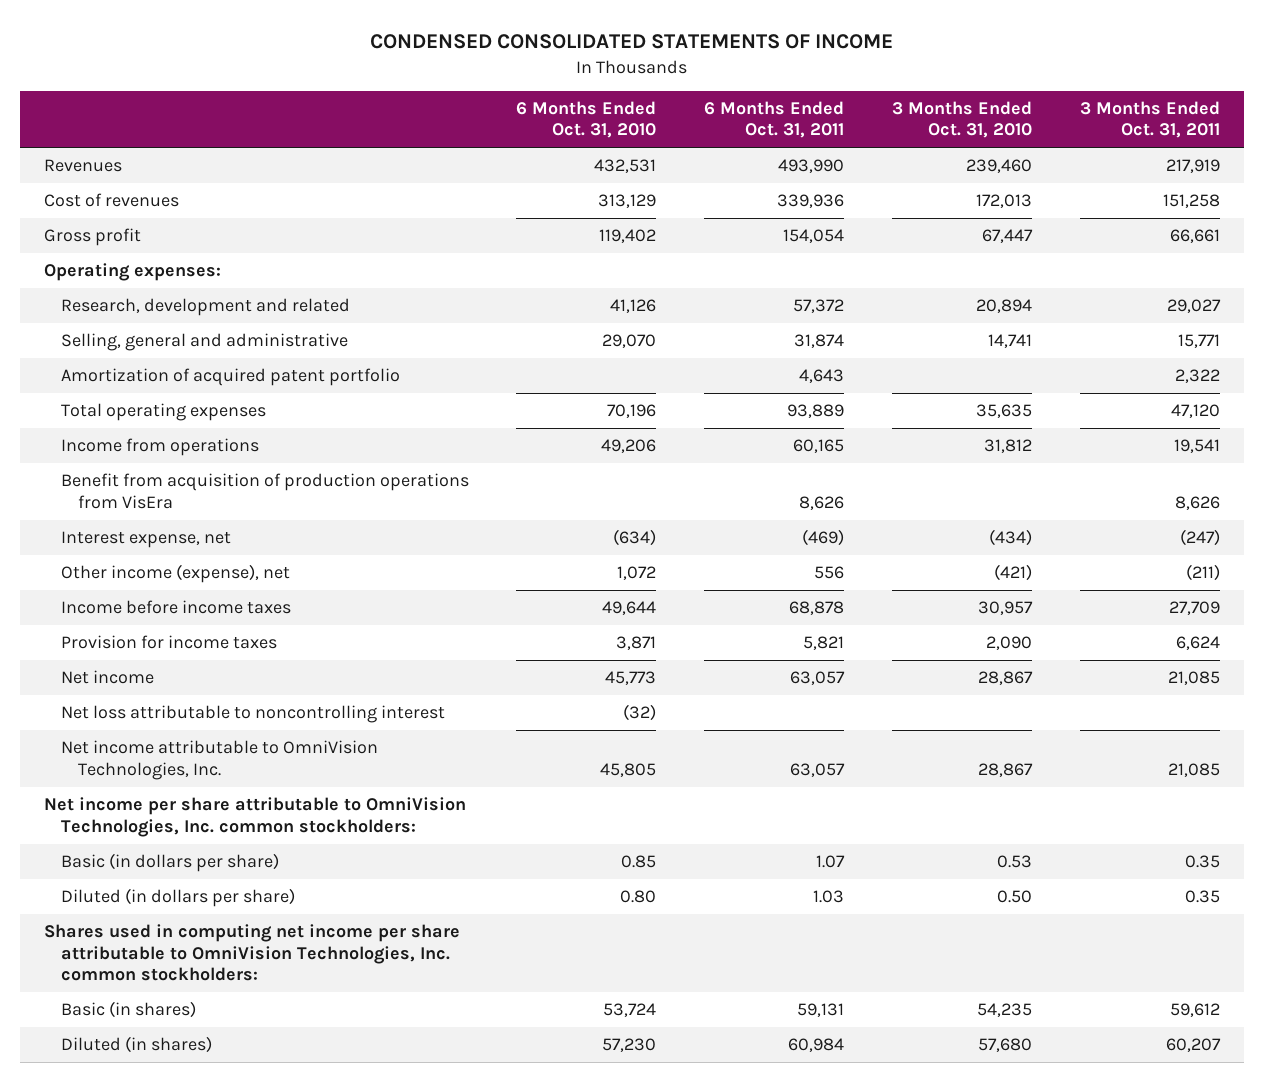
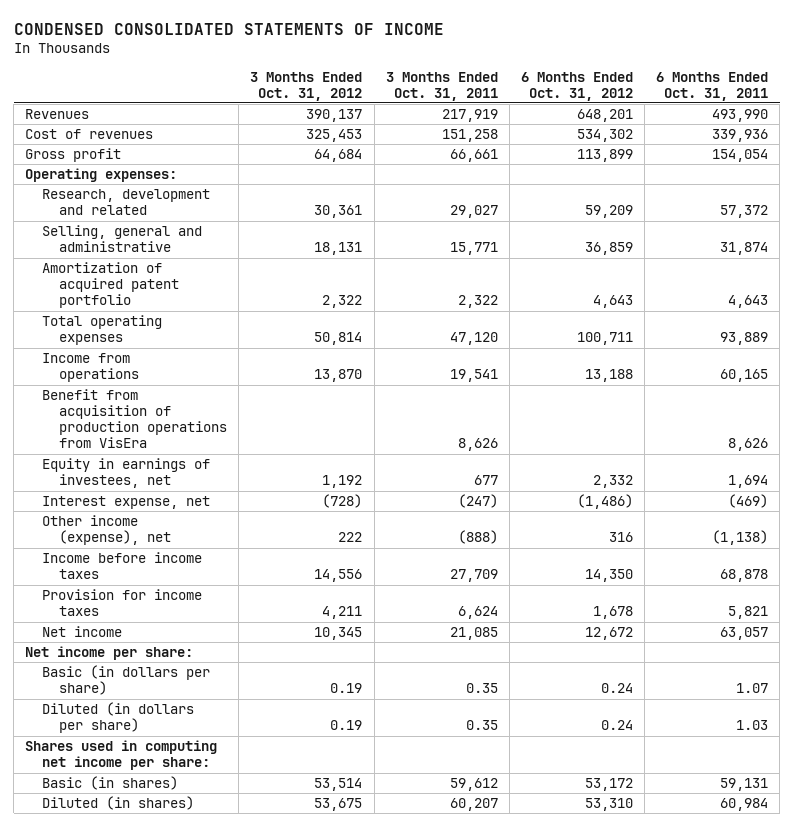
[516,101,657,139] 6 Months Ended Oct. 31, 2010 -> none
[891,101,1032,139] 3 Months Ended Oct. 31, 2010 -> none
none -> [250,71,363,101] 3 Months Ended Oct. 31, 2012
none -> [520,71,633,101] 6 Months Ended Oct. 31, 2012
none -> [42,458,211,489] Equity in earnings of investees, net
[814,566,845,580] 556 -> [712,530,769,546] (1,138)
[1185,564,1220,582] (211) -> [457,530,498,545] (888)
[60,705,445,724] Net loss attributable to noncontrolling interest -> none
[60,740,378,780] Net income attributable to OmniVision Technologies, Inc. -> none
[43,797,466,837] Net income per share attributable to OmniVision Technologies, Inc. common stockholders: -> [25,646,194,661] Net income per share:
[43,924,460,981] Shares used in computing net income per share attributable to OmniVision Technologies, Inc. common stockholders: -> [25,740,218,771] Shares used in computing net income per share:

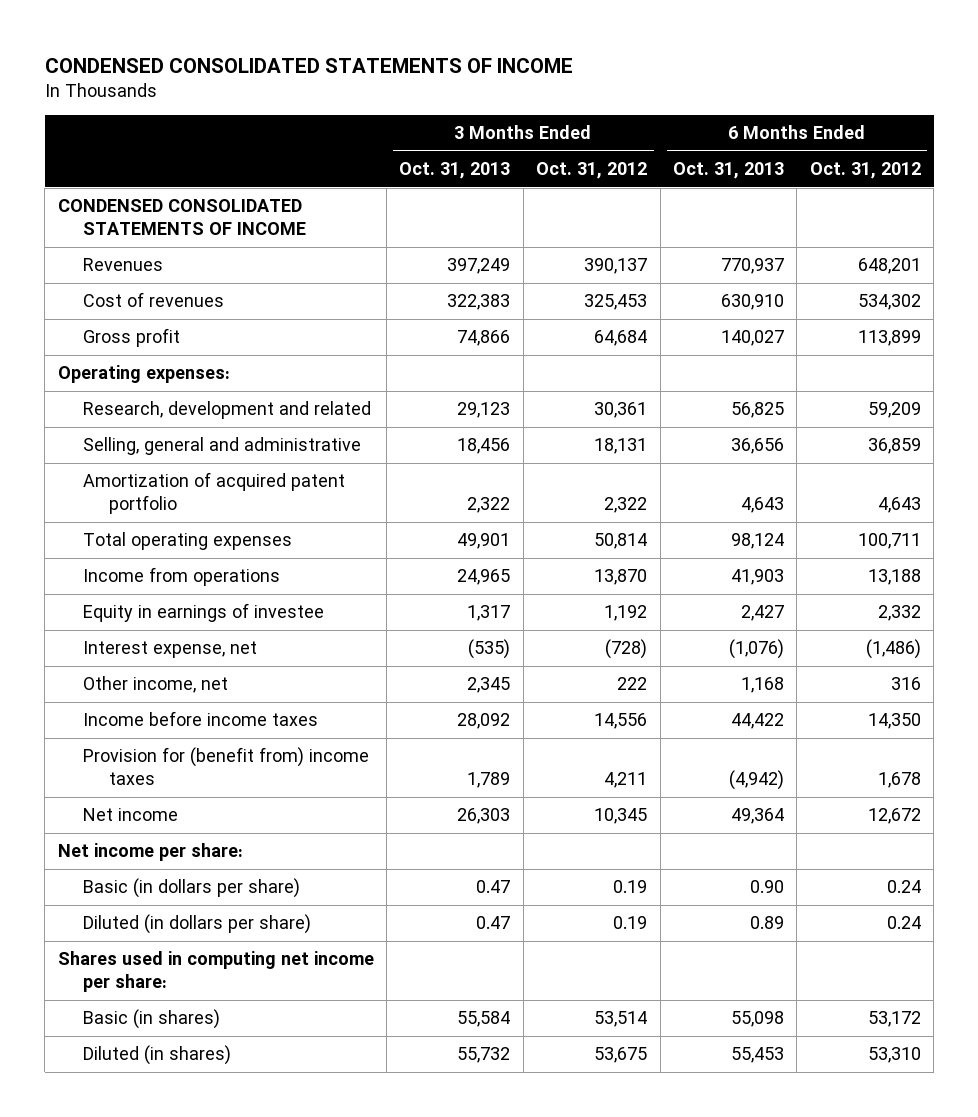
[385,71,498,101] 3 Months Ended Oct. 31, 2011 -> none
[656,71,769,101] 6 Months Ended Oct. 31, 2011 -> none
none -> [399,162,511,180] Oct. 31, 2013
none -> [672,162,784,180] Oct. 31, 2013
none -> [57,199,307,236] CONDENSED CONSOLIDATED STATEMENTS OF INCOME
[42,389,228,449] Benefit from acquisition of production operations from VisEra -> none
[42,458,211,489] Equity in earnings of investees, net -> [83,603,325,623] Equity in earnings of investee
[42,515,172,546] Other income (expense), net -> [83,676,229,694] Other income, net
[42,589,203,617] Provision for income taxes -> [83,747,370,786] Provision for (benefit from) income taxes

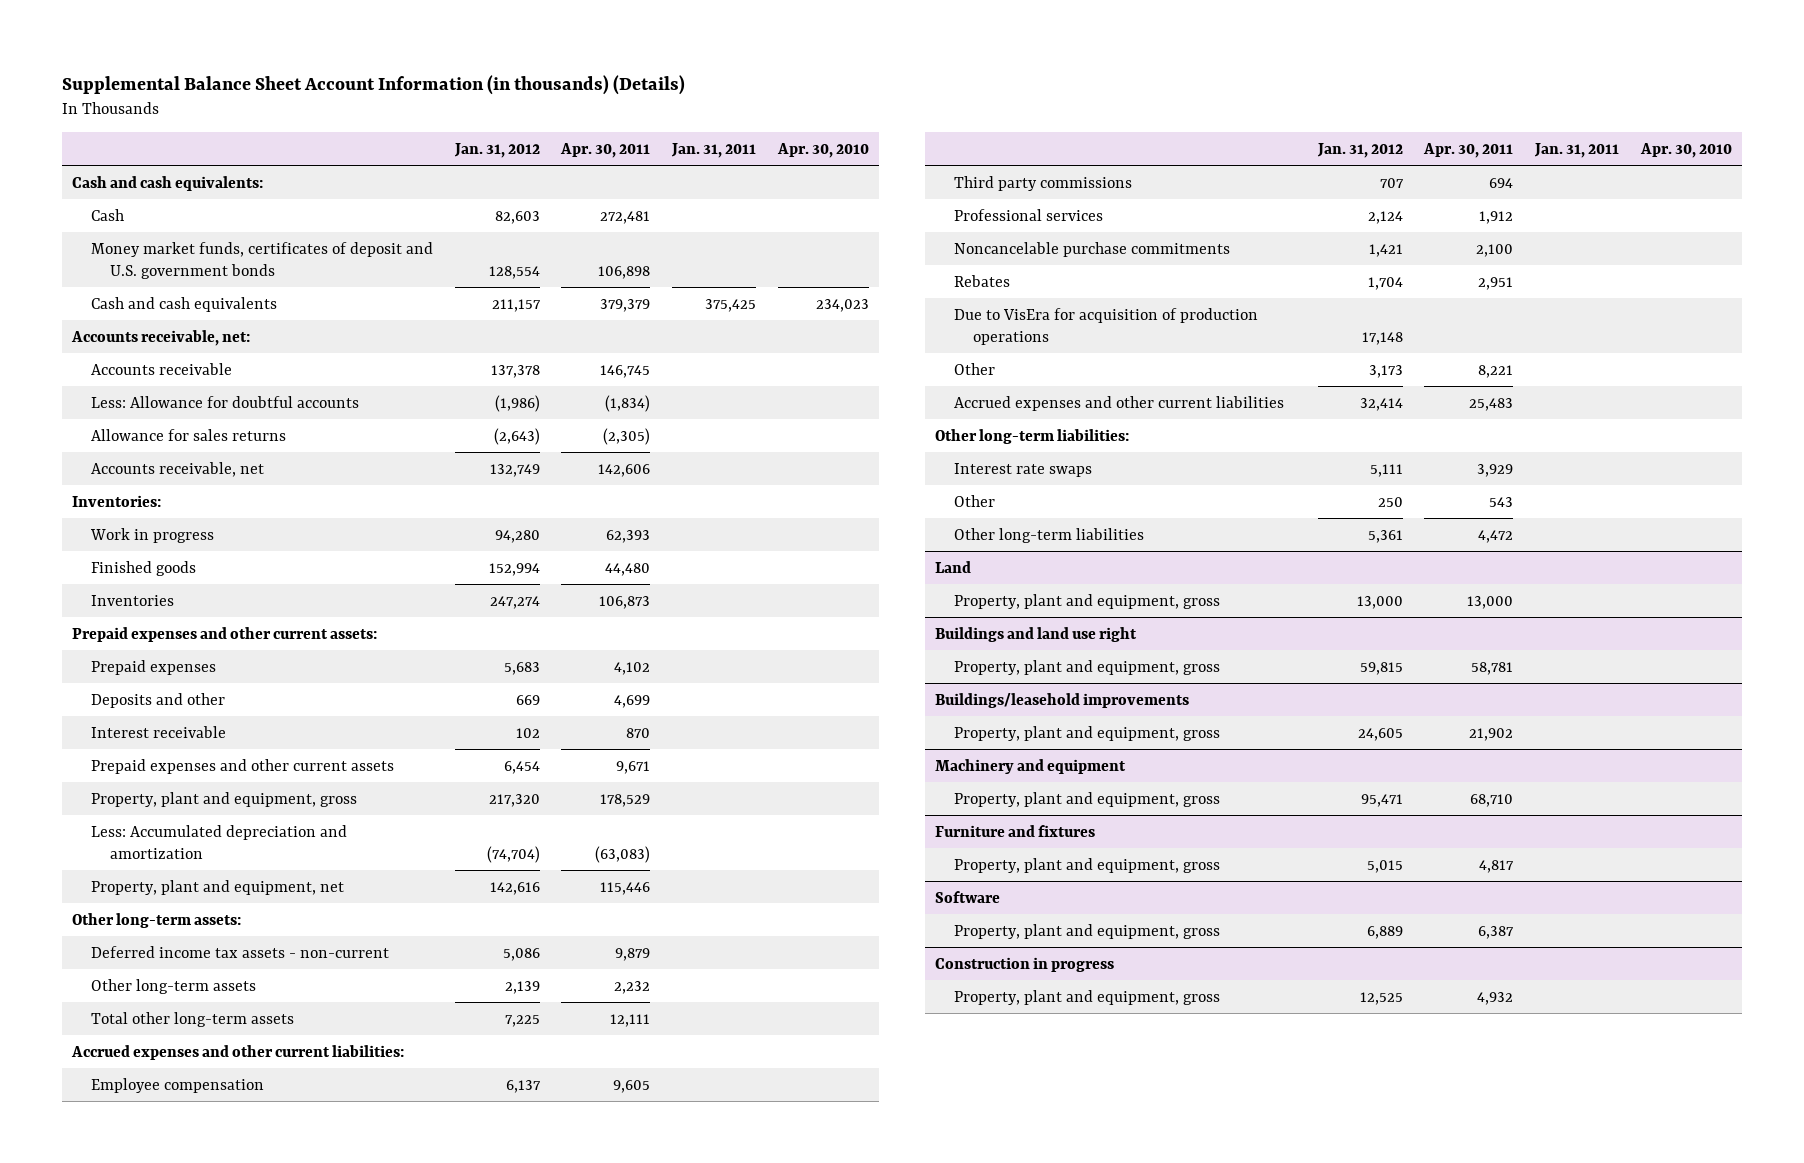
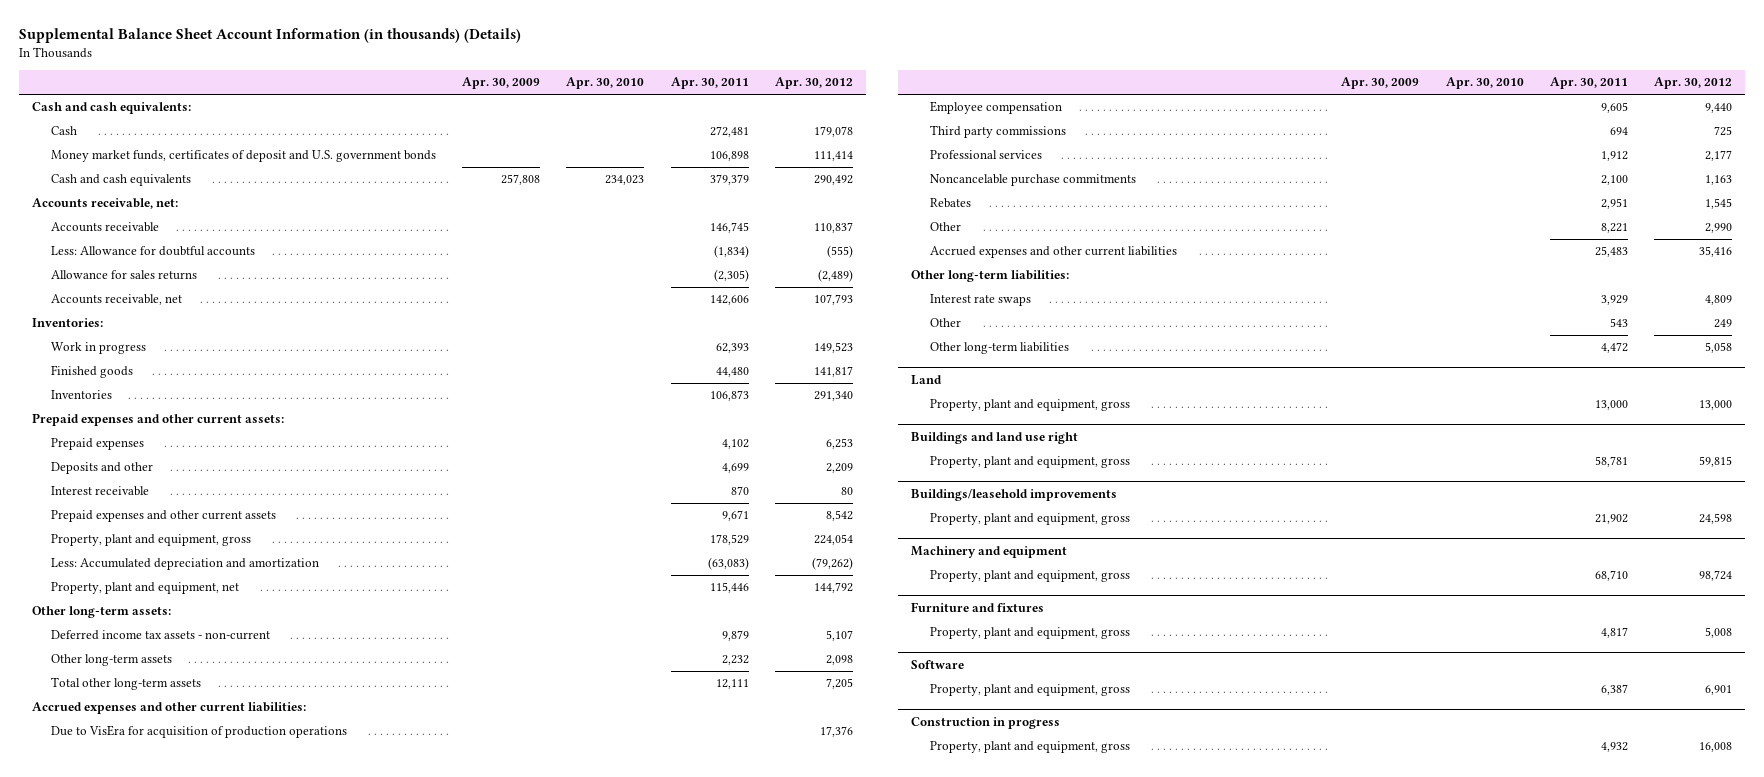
[453,142,540,158] Jan. 31, 2012 -> none
[670,142,756,158] Jan. 31, 2011 -> none
none -> [462,77,541,90] Apr. 30, 2009
none -> [774,77,853,90] Apr. 30, 2012
[953,307,1258,346] Due to VisEra for acquisition of production operations -> [51,725,348,739] Due to VisEra for acquisition of production operations

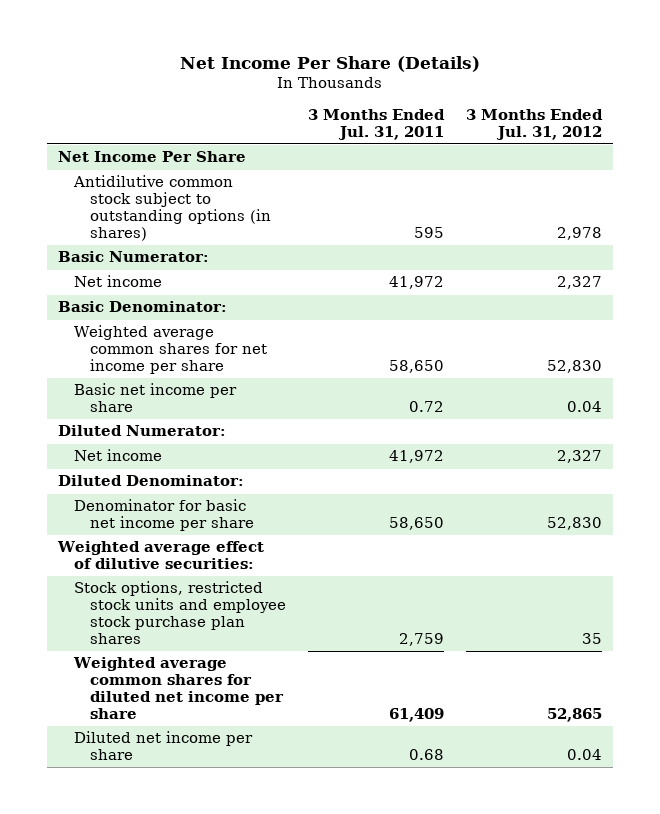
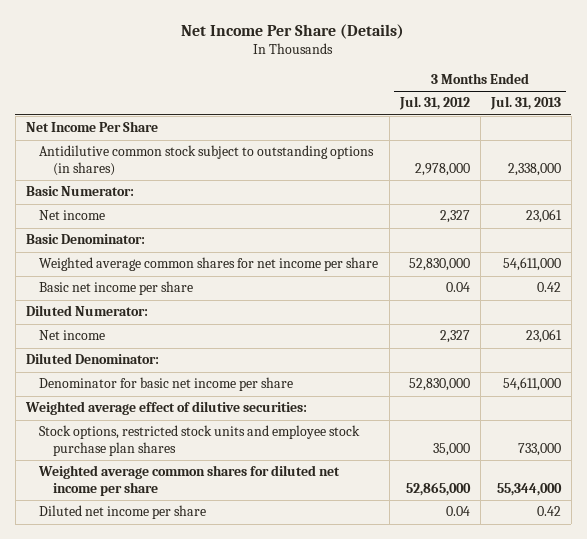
[307,108,445,140] 3 Months Ended Jul. 31, 2011 -> none
none -> [489,96,561,111] Jul. 31, 2013
[556,227,602,241] 2,978 -> [414,163,470,177] 2,978,000
[546,360,602,374] 52,830 -> [408,258,470,272] 52,830,000
[546,517,602,531] 52,830 -> [408,378,470,392] 52,830,000
[581,633,602,645] 35 -> [432,443,470,457] 35,000
[546,708,602,723] 52,865 -> [405,482,471,497] 52,865,000

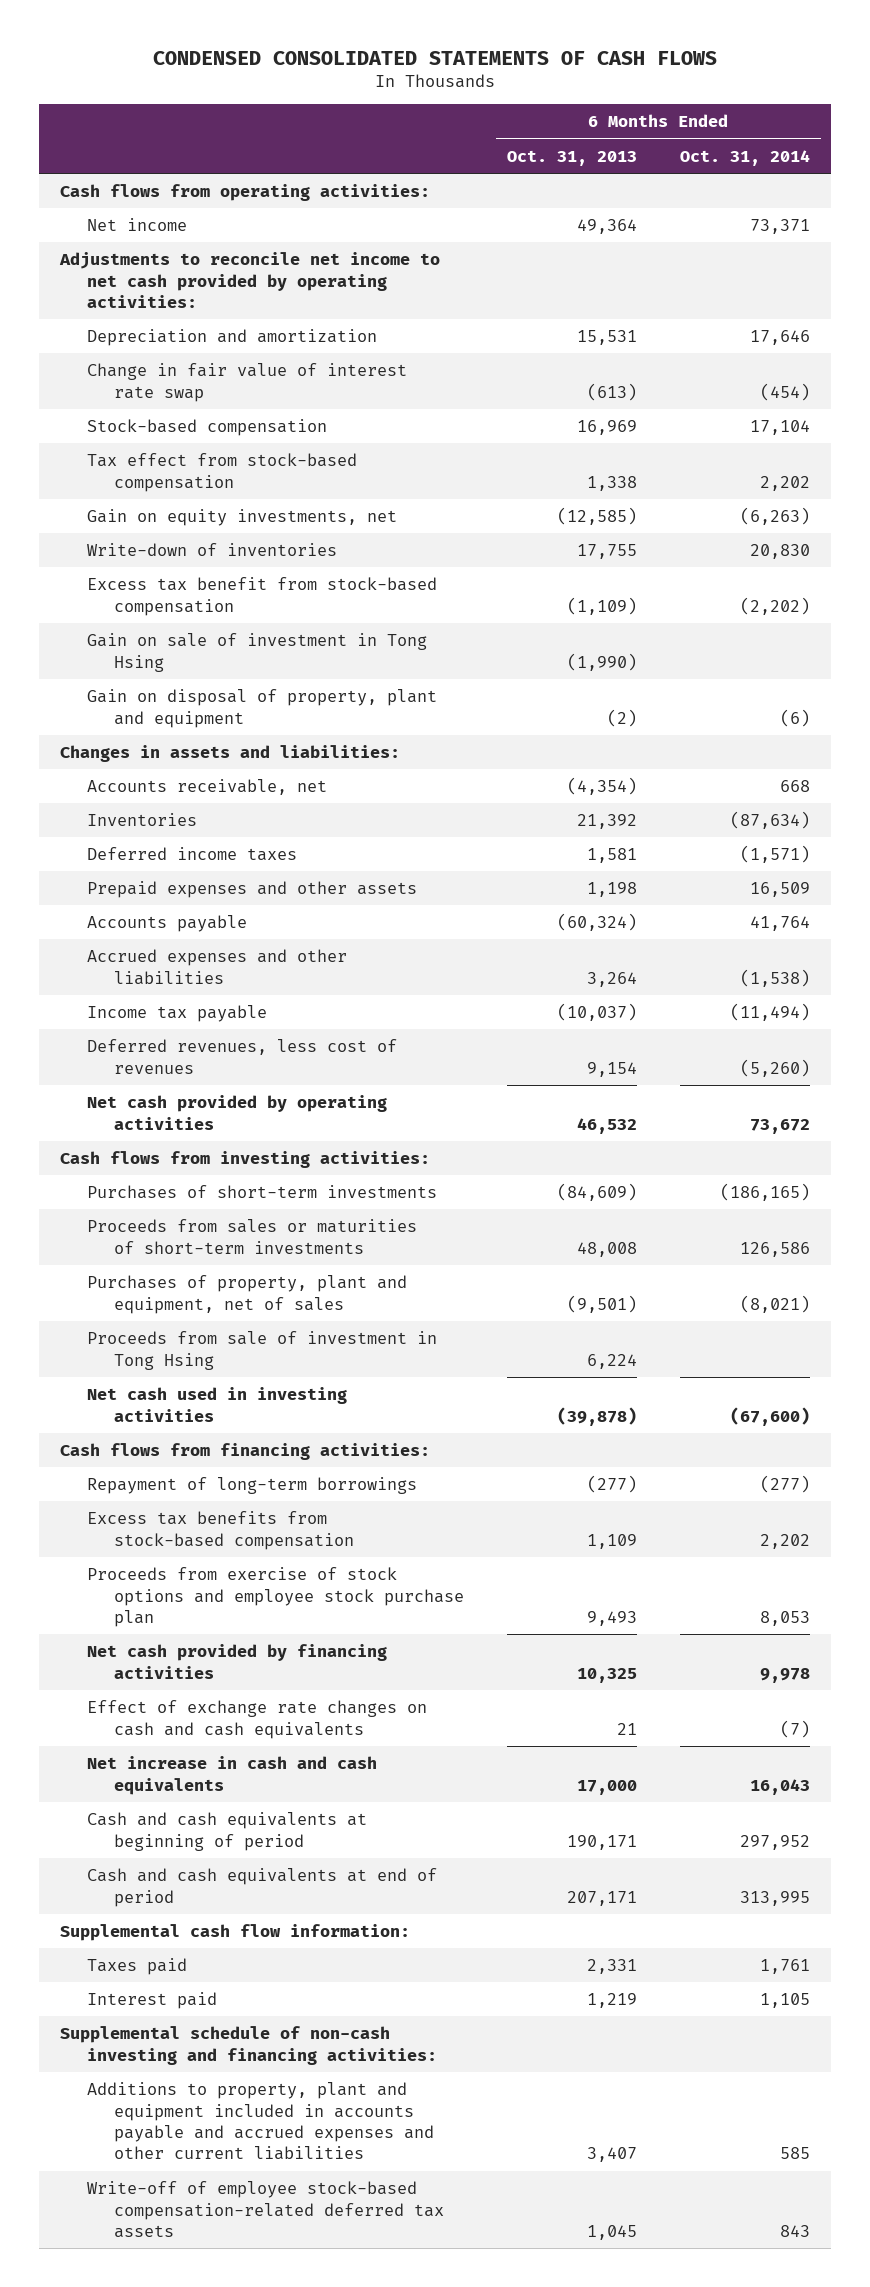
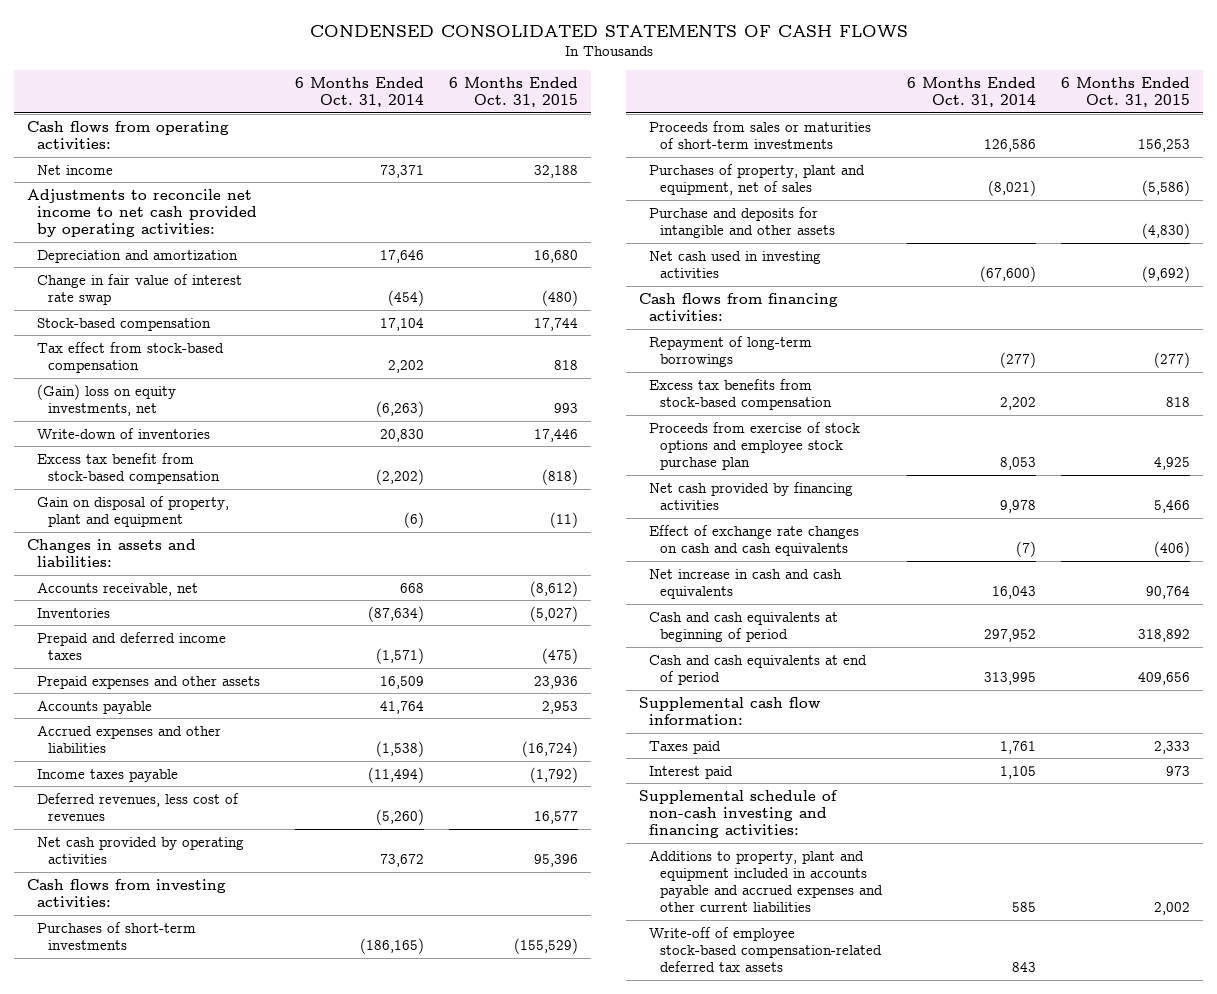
[506,149,637,166] Oct. 31, 2013 -> none
none -> [449,76,579,107] 6 Months Ended Oct. 31, 2015
[87,509,398,527] Gain on equity investments, net -> [37,383,177,416] (Gain) loss on equity investments, net
[87,633,428,672] Gain on sale of investment in Tong Hsing -> none
[87,847,298,862] Deferred income taxes -> [37,631,227,660] Prepaid and deferred income taxes
[87,1005,268,1023] Income tax payable -> [37,768,179,782] Income taxes payable
[87,1331,438,1370] Proceeds from sale of investment in Tong Hsing -> none
none -> [649,206,835,238] Purchase and deposits for intangible and other assets

